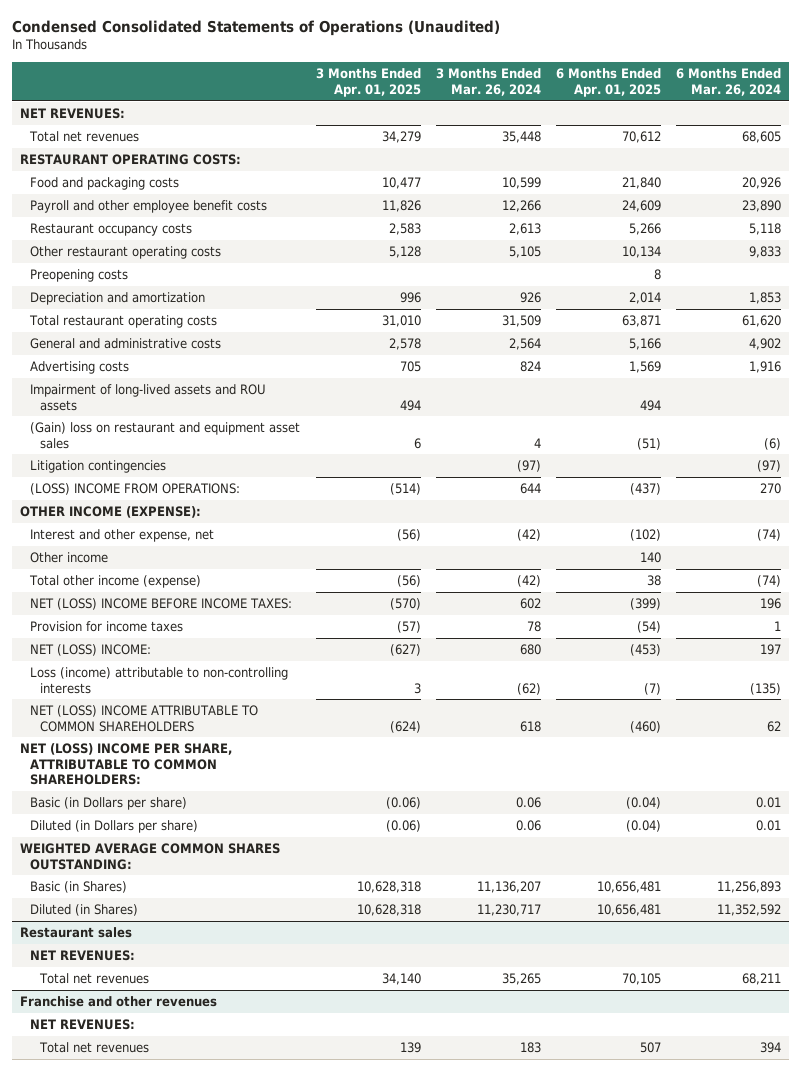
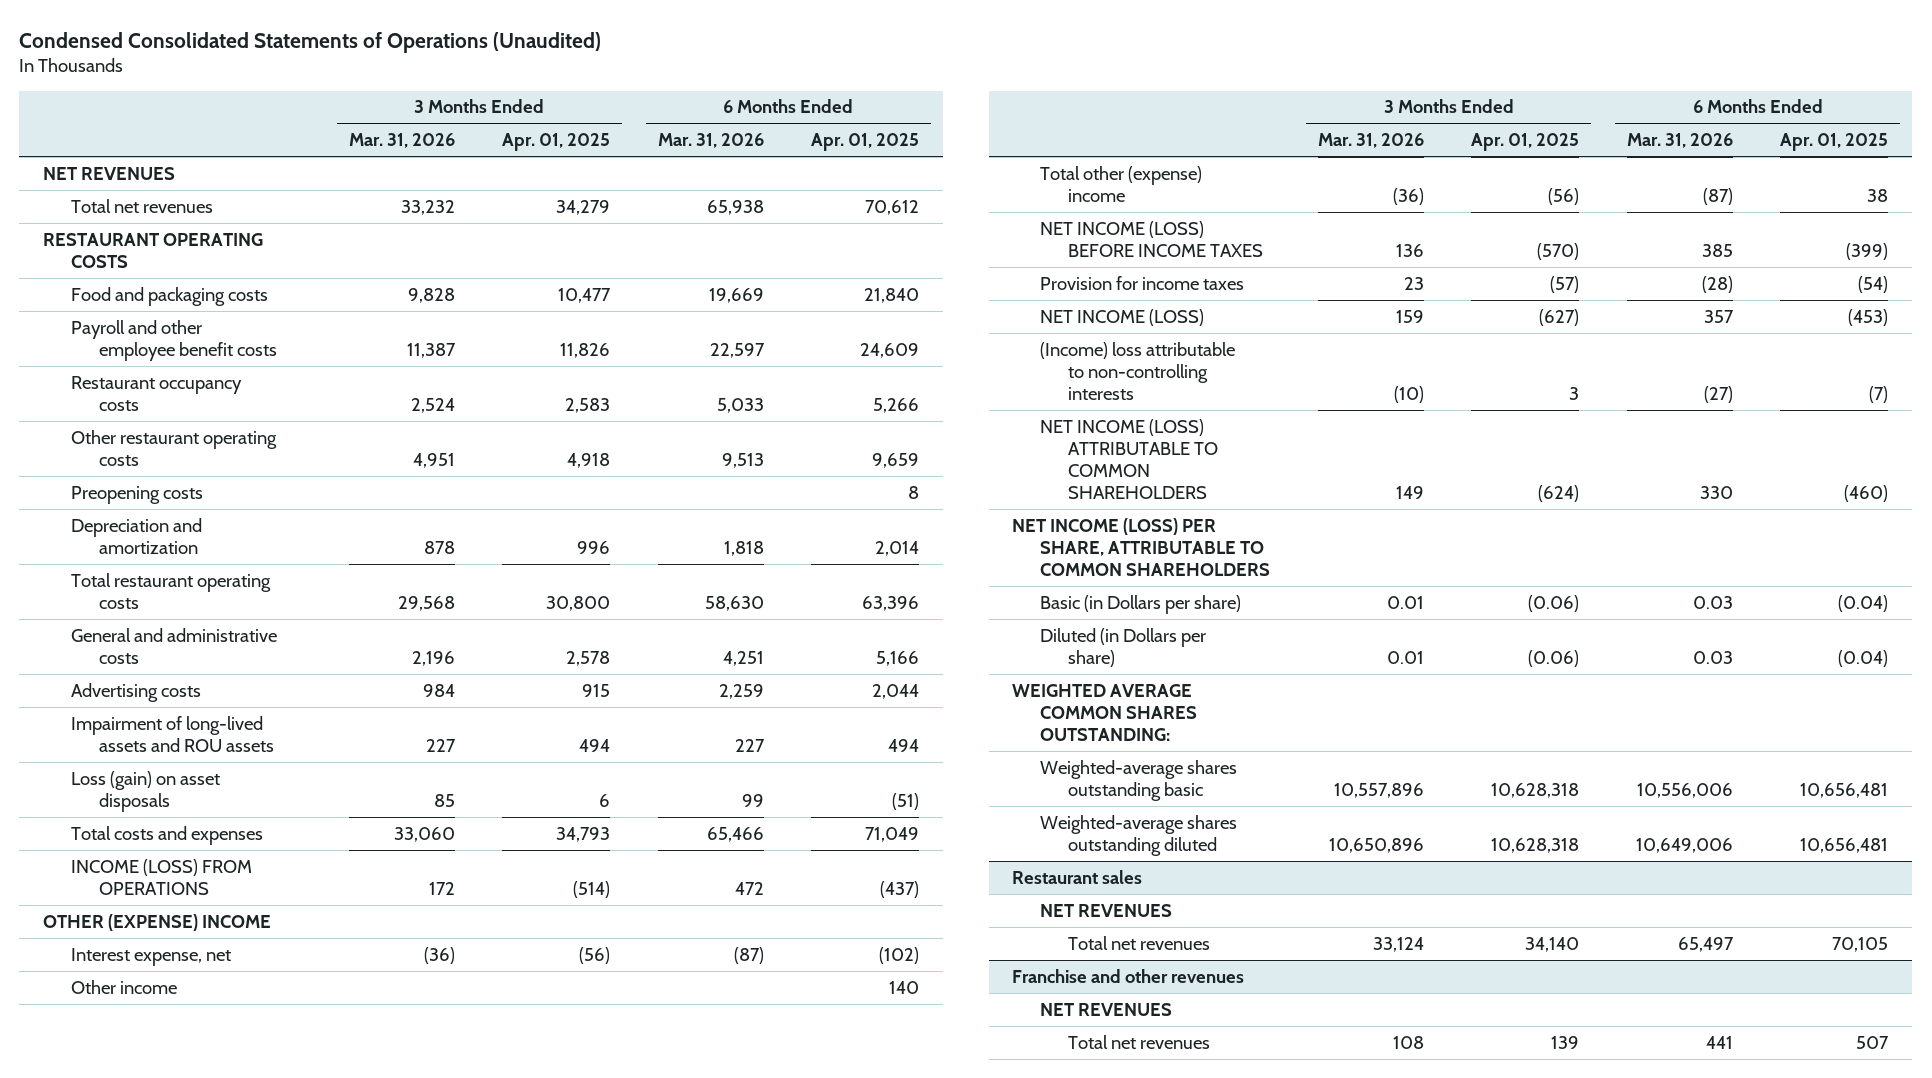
[435,68,541,96] 3 Months Ended Mar. 26, 2024 -> none
[676,68,782,96] 6 Months Ended Mar. 26, 2024 -> none
none -> [348,133,455,149] Mar. 31, 2026
none -> [657,133,764,149] Mar. 31, 2026
[20,108,126,120] NET REVENUES: -> [43,166,176,180] NET REVENUES
[20,154,242,166] RESTAURANT OPERATING COSTS: -> [43,232,264,268] RESTAURANT OPERATING COSTS
[388,246,421,259] 5,128 -> [567,452,611,468] 4,918
[622,246,662,259] 10,134 -> [872,452,920,468] 9,659
[381,315,421,328] 31,010 -> [546,595,611,611] 30,800
[622,315,662,328] 63,871 -> [862,595,920,611] 63,396
[399,361,421,373] 705 -> [582,683,611,697] 915
[629,361,662,374] 1,569 -> [872,683,920,699] 2,044
[30,460,167,474] Litigation contingencies -> none
[30,422,301,449] (Gain) loss on restaurant and equipment asset sales -> [71,770,221,812] Loss (gain) on asset disposals
none -> [71,825,264,845] Total costs and expenses
[30,483,241,496] (LOSS) INCOME FROM OPERATIONS: -> [71,858,253,895] INCOME (LOSS) FROM OPERATIONS
[20,506,202,519] OTHER INCOME (EXPENSE): -> [43,913,272,931] OTHER (EXPENSE) INCOME
[30,529,215,543] Interest and other expense, net -> [71,947,232,966] Interest expense, net
[29,575,202,589] Total other income (expense) -> [1040,165,1203,202] Total other (expense) income
[30,598,293,611] NET (LOSS) INCOME BEFORE INCOME TAXES: -> [1040,220,1264,257] NET INCOME (LOSS) BEFORE INCOME TAXES
[30,644,152,657] NET (LOSS) INCOME: -> [1040,308,1205,326] NET INCOME (LOSS)
[30,667,289,694] Loss (income) attributable to non-controlling interests -> [1040,341,1236,401] (Income) loss attributable to non-controlling interests
[30,705,259,732] NET (LOSS) INCOME ATTRIBUTABLE TO COMMON SHAREHOLDERS -> [1040,418,1219,500] NET INCOME (LOSS) ATTRIBUTABLE TO COMMON SHAREHOLDERS
[20,743,233,785] NET (LOSS) INCOME PER SHARE, ATTRIBUTABLE TO COMMON SHAREHOLDERS: -> [1012,517,1271,577] NET INCOME (LOSS) PER SHARE, ATTRIBUTABLE TO COMMON SHAREHOLDERS
[30,881,128,894] Basic (in Shares) -> [1040,759,1238,801] Weighted-average shares outstanding basic
[30,904,139,917] Diluted (in Shares) -> [1040,814,1238,856] Weighted-average shares outstanding diluted
[30,950,136,962] NET REVENUES: -> [1040,903,1173,917] NET REVENUES
[30,1019,136,1031] NET REVENUES: -> [1040,1002,1173,1016] NET REVENUES

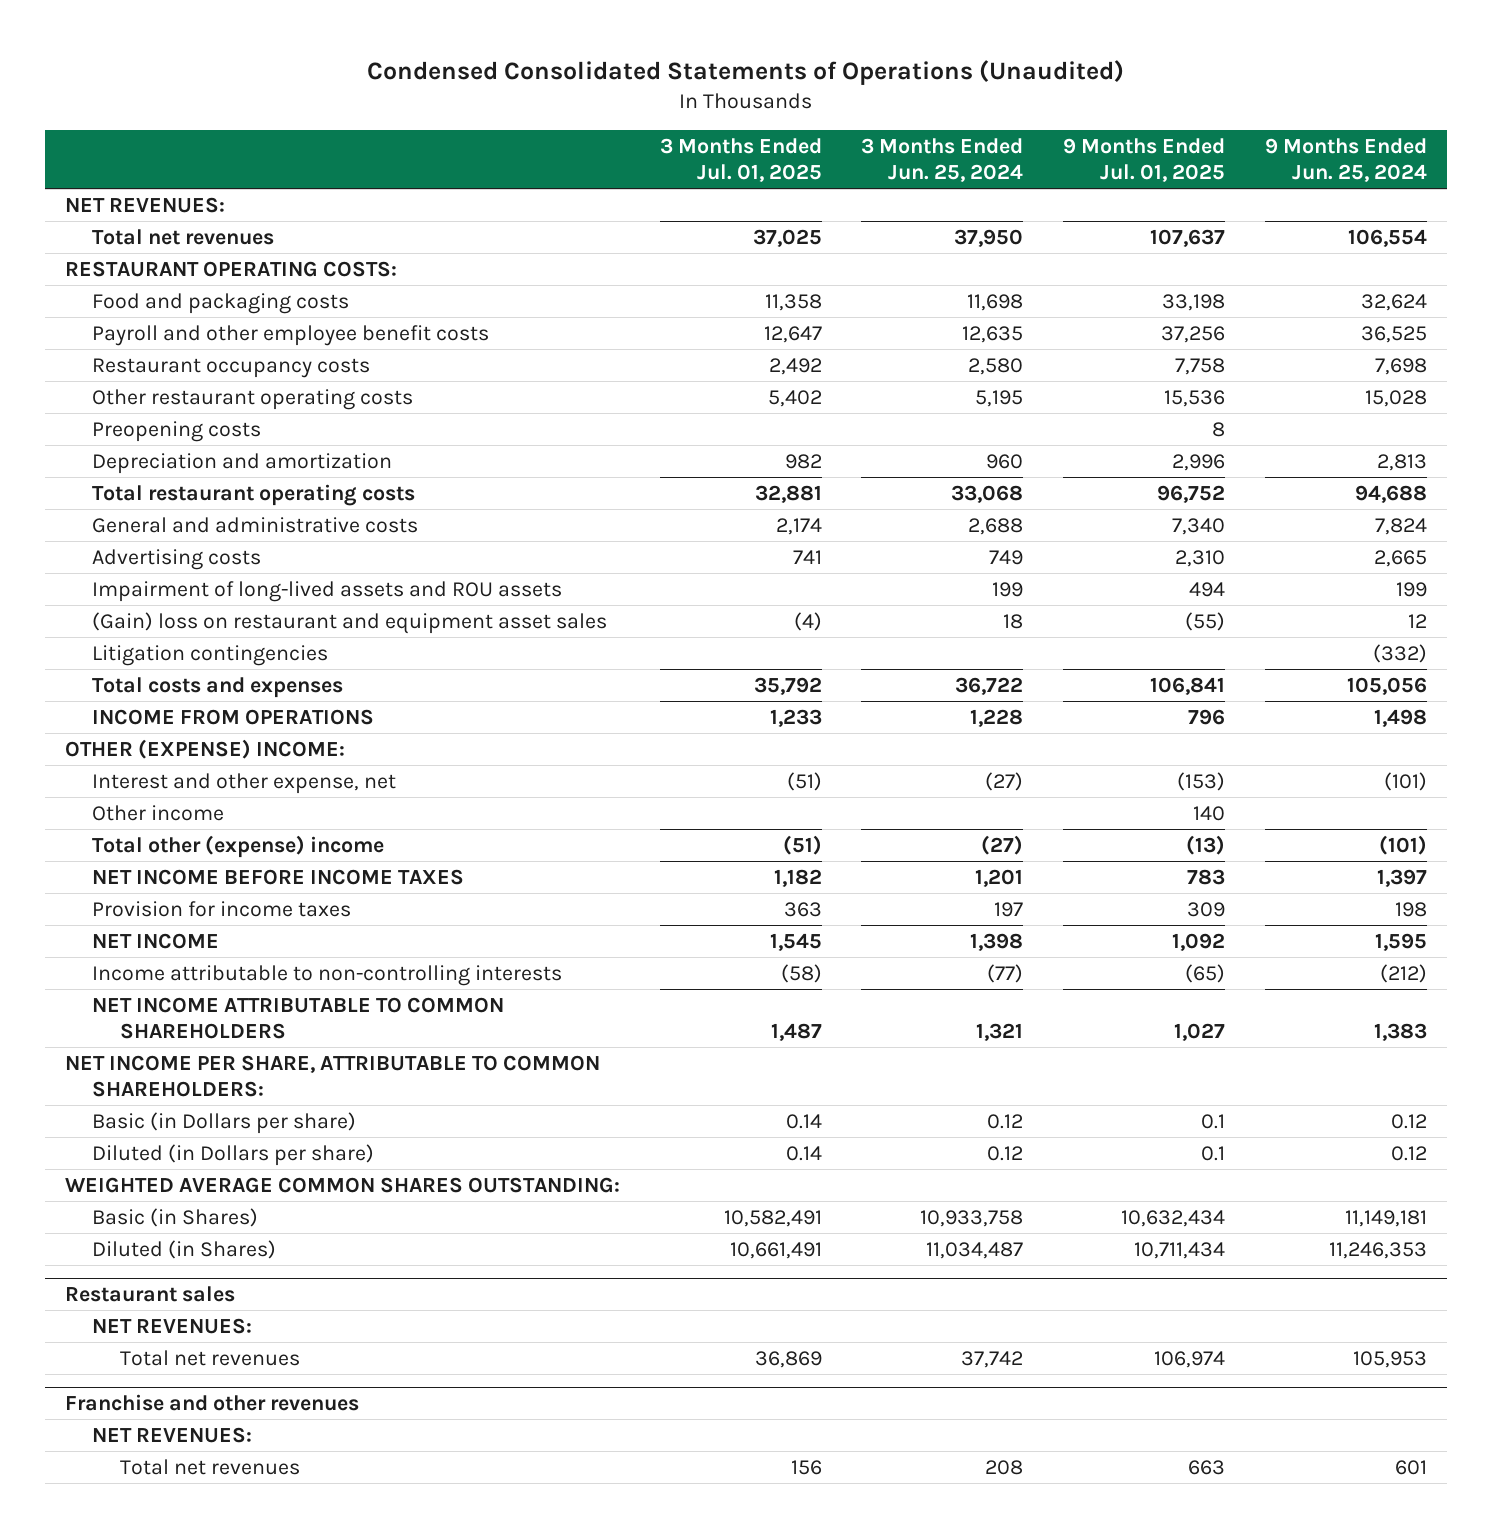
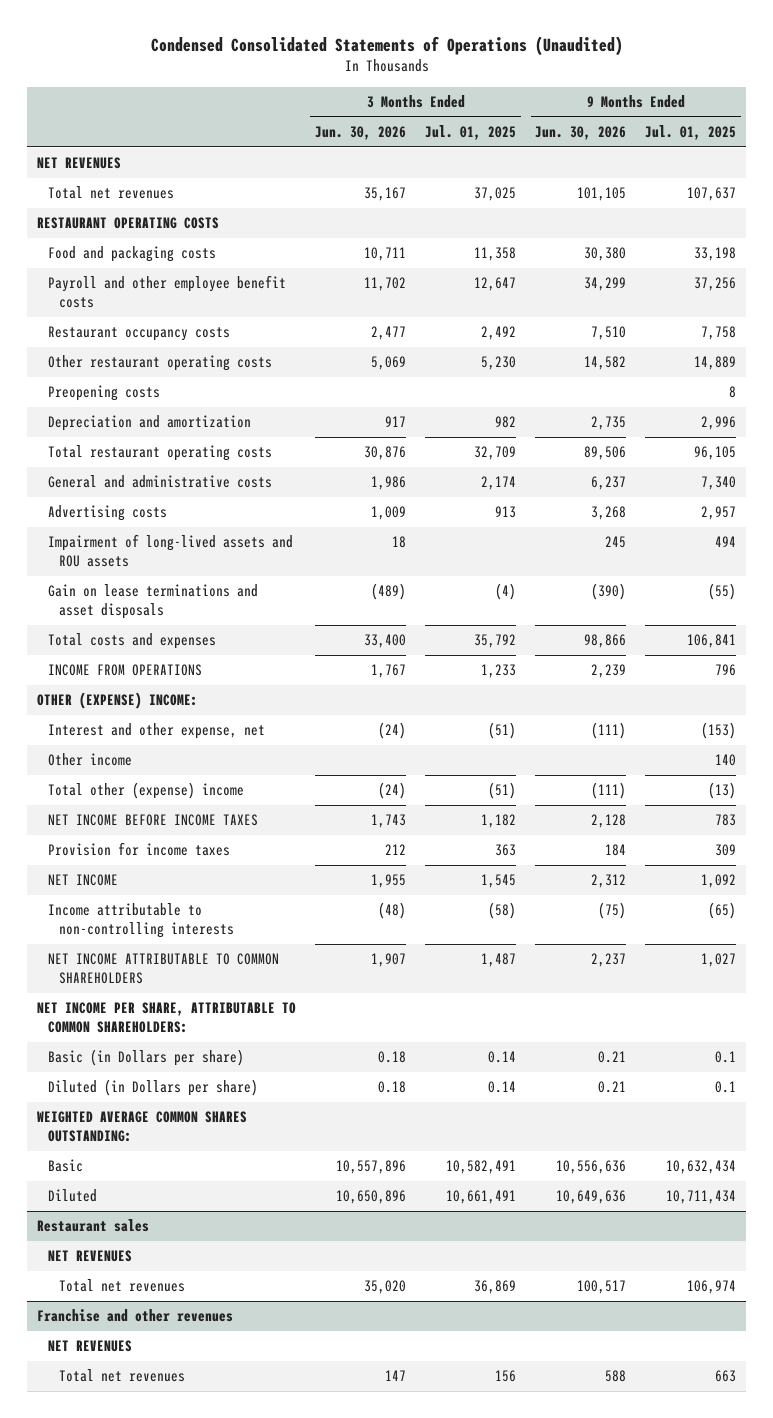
[861,137,1024,182] 3 Months Ended Jun. 25, 2024 -> none
[1264,137,1427,182] 9 Months Ended Jun. 25, 2024 -> none
none -> [315,126,407,141] Jun. 30, 2026
none -> [535,126,627,141] Jun. 30, 2026
[65,196,226,213] NET REVENUES: -> [37,157,122,170] NET REVENUES
[65,260,398,277] RESTAURANT OPERATING COSTS: -> [37,217,220,230] RESTAURANT OPERATING COSTS
[767,389,822,407] 5,402 -> [481,356,517,371] 5,230
[1164,389,1226,407] 15,536 -> [694,356,737,371] 14,889
[754,484,822,503] 32,881 -> [474,446,517,461] 32,709
[1157,484,1226,503] 96,752 -> [694,446,737,461] 96,105
[792,549,822,564] 741 -> [495,506,517,519] 913
[1175,549,1226,567] 2,310 -> [701,506,737,521] 2,957
[92,644,329,666] Litigation contingencies -> none
[92,611,608,634] (Gain) loss on restaurant and equipment asset sales -> [47,584,258,619] Gain on lease terminations and asset disposals
[92,1207,259,1227] Basic (in Shares) -> [47,1159,83,1173] Basic
[92,1239,277,1259] Diluted (in Shares) -> [47,1189,97,1203] Diluted
[92,1317,253,1334] NET REVENUES: -> [47,1250,132,1263] NET REVENUES
[92,1426,253,1443] NET REVENUES: -> [47,1340,132,1353] NET REVENUES

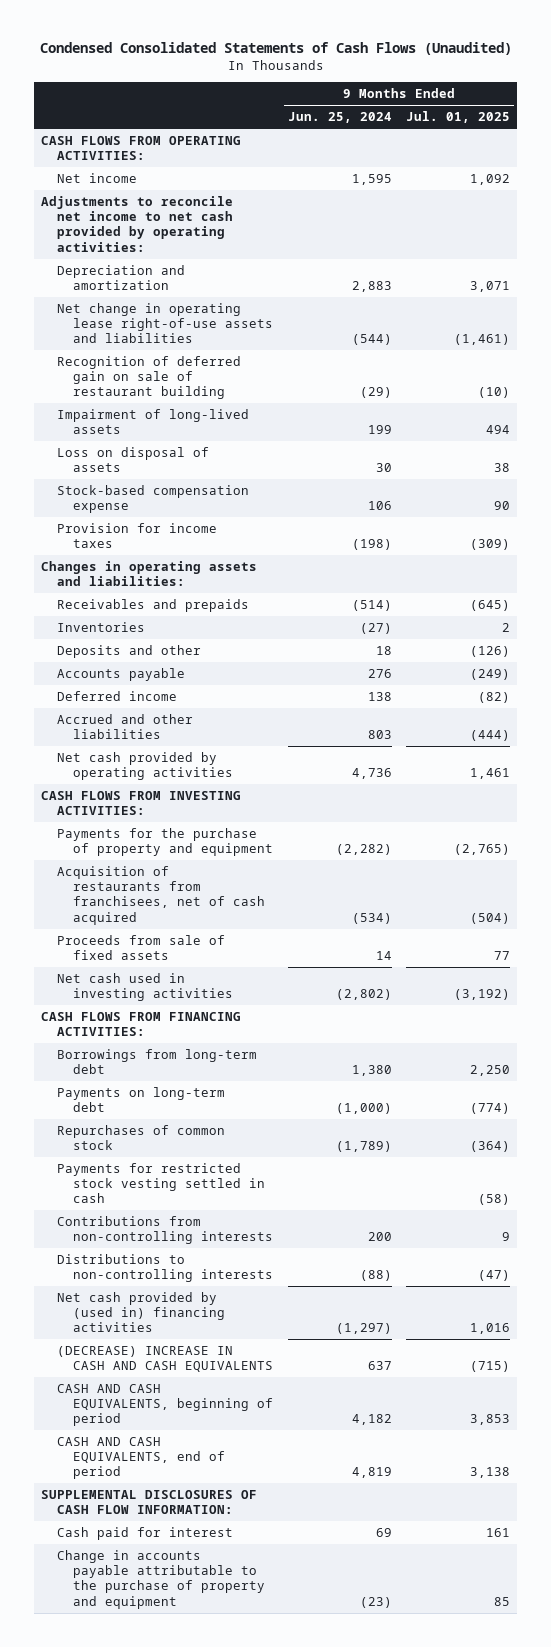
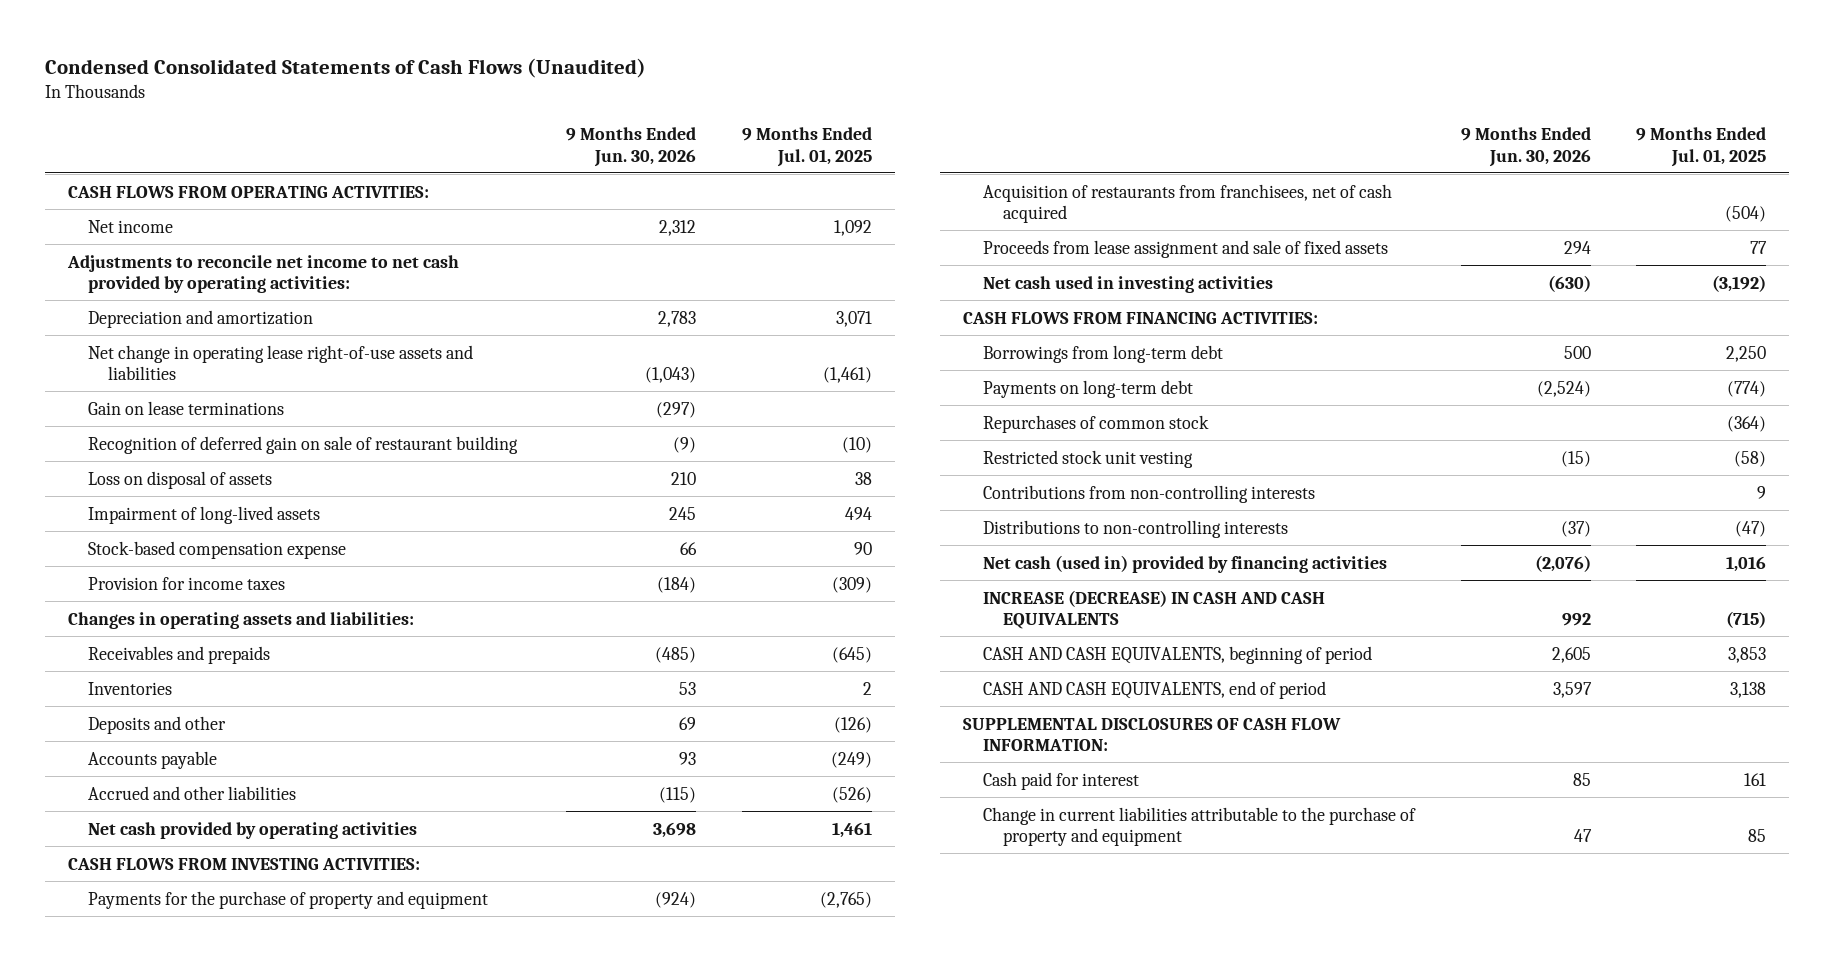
[287,112,392,124] Jun. 25, 2024 -> none
none -> [566,127,697,167] 9 Months Ended Jun. 30, 2026
none -> [88,400,285,415] Gain on lease terminations
[57,408,250,435] Impairment of long-lived assets -> [88,505,321,524] Impairment of long-lived assets
[57,690,178,701] Deferred income -> none
[470,730,511,742] (444) -> [831,786,872,803] (526)
[57,934,226,961] Proceeds from sale of fixed assets -> [983,239,1389,258] Proceeds from lease assignment and sale of fixed assets
[57,1162,266,1204] Payments for restricted stock vesting settled in cash -> [983,449,1194,468] Restricted stock unit vesting
[57,1291,226,1333] Net cash provided by (used in) financing activities -> [983,554,1388,573] Net cash (used in) provided by financing activities
[57,1345,274,1373] (DECREASE) INCREASE IN CASH AND CASH EQUIVALENTS -> [983,589,1326,630] INCREASE (DECREASE) IN CASH AND CASH EQUIVALENTS
[57,1549,266,1609] Change in accounts payable attributable to the purchase of property and equipment -> [983,806,1417,847] Change in current liabilities attributable to the purchase of property and equipment

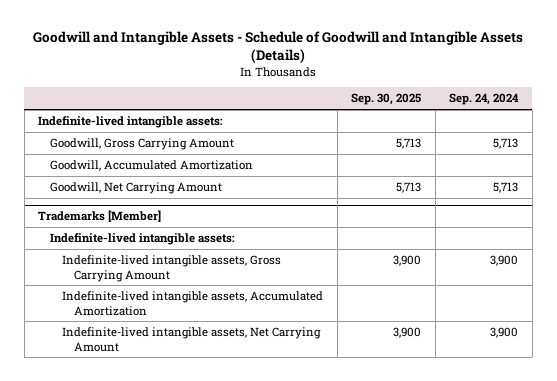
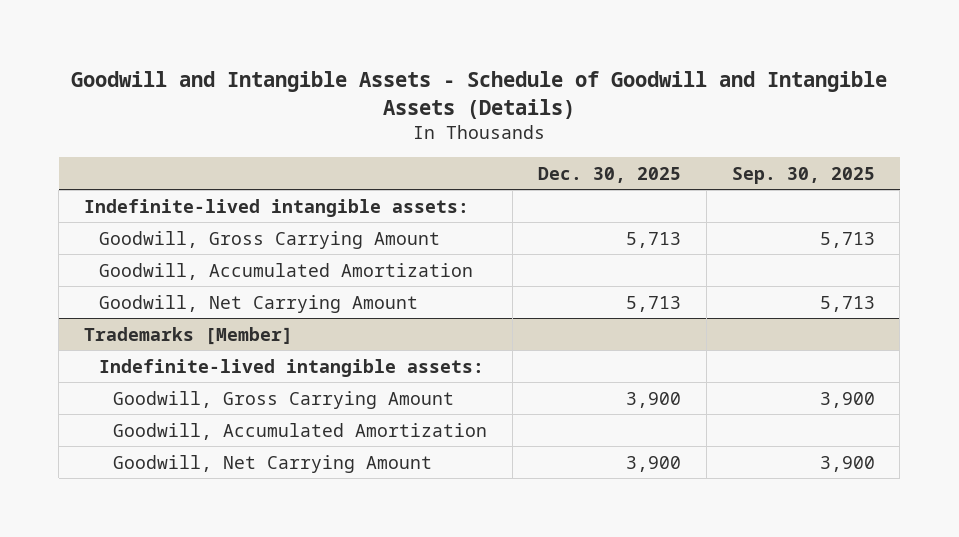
[449,93,520,106] Sep. 24, 2024 -> none
none -> [537,166,681,183] Dec. 30, 2025
[62,255,282,282] Indefinite-lived intangible assets, Gross Carrying Amount -> [112,390,454,409] Goodwill, Gross Carrying Amount
[62,291,324,316] Indefinite-lived intangible assets, Accumulated Amortization -> [112,422,487,440] Goodwill, Accumulated Amortization
[62,327,322,352] Indefinite-lived intangible assets, Net Carrying Amount -> [112,454,432,473] Goodwill, Net Carrying Amount

